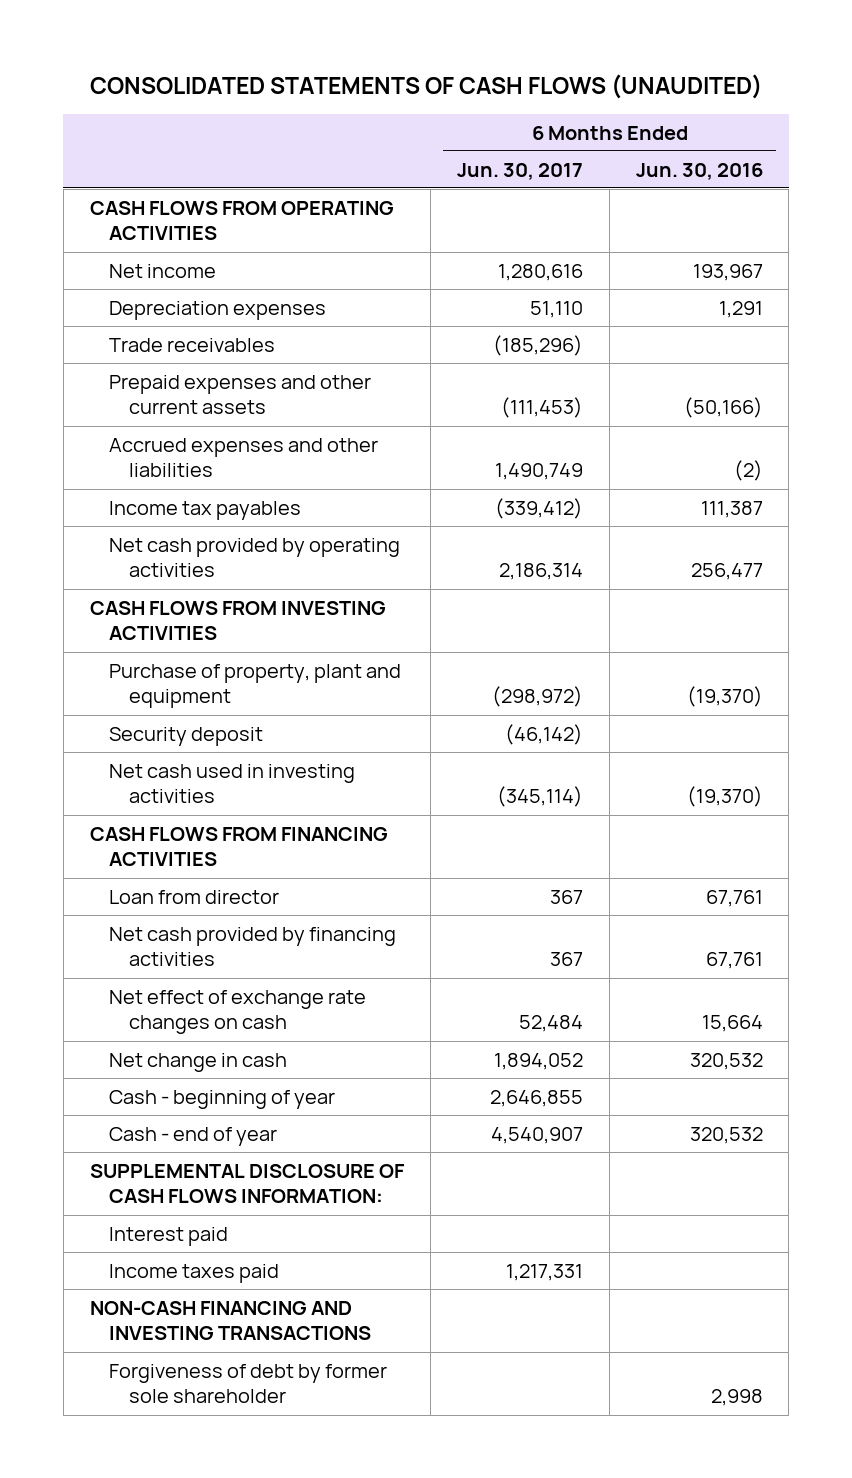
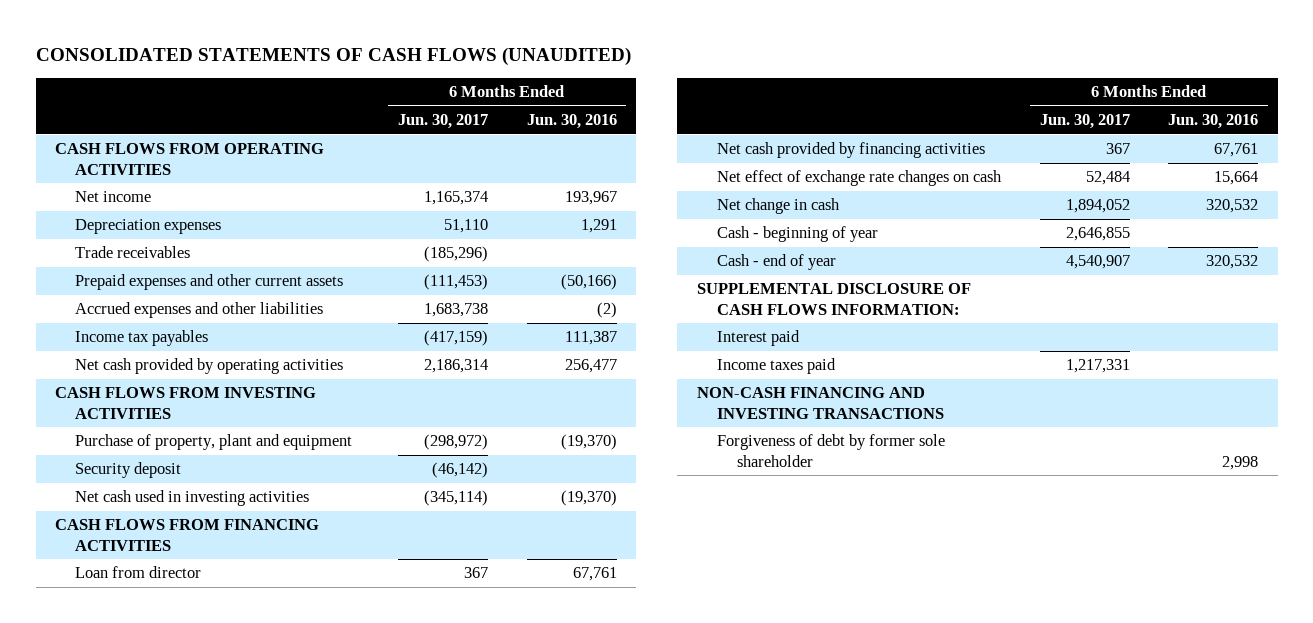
[497,263,583,281] 1,280,616 -> [423,191,488,206] 1,165,374
[494,463,583,481] 1,490,749 -> [423,303,488,318] 1,683,738
[494,497,583,519] (339,412) -> [423,330,488,347] (417,159)

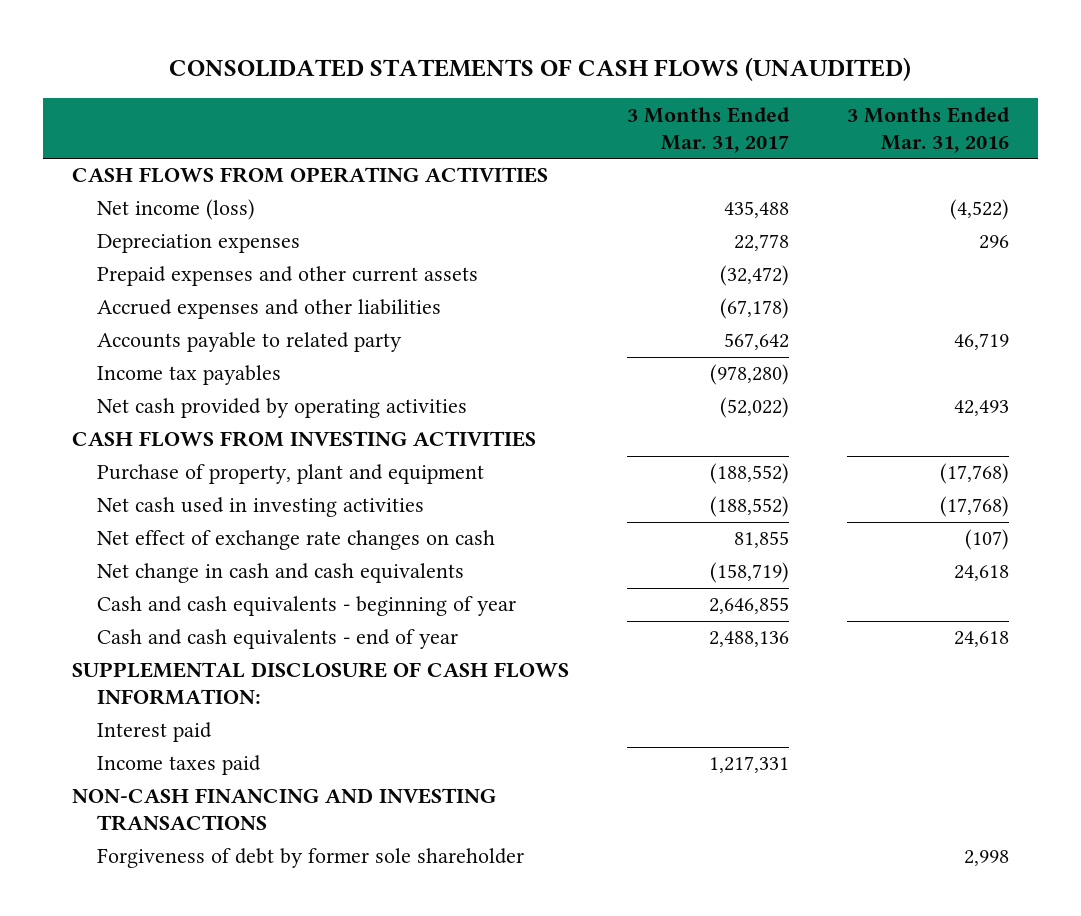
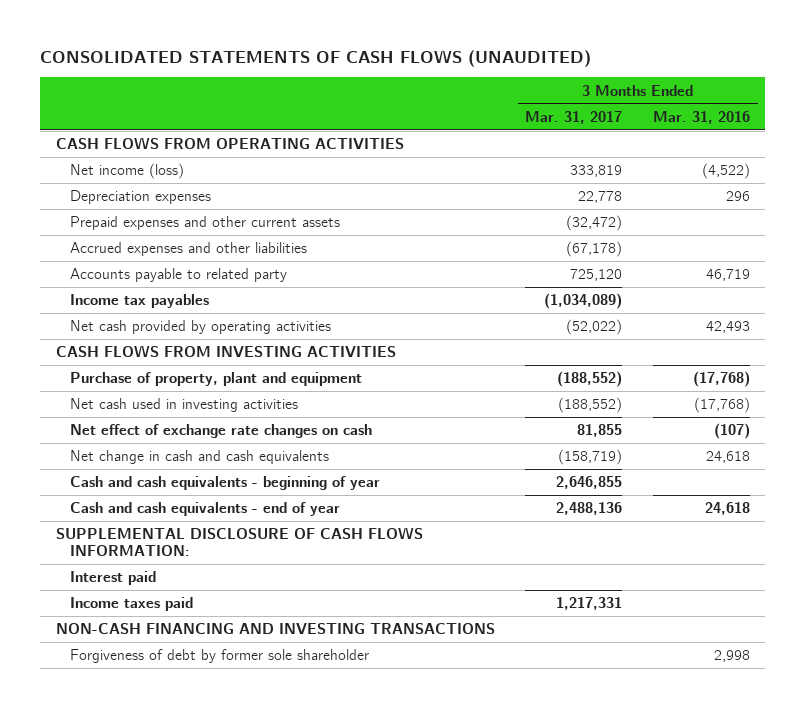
[723,201,789,219] 435,488 -> [570,165,623,178] 333,819
[723,333,789,351] 567,642 -> [570,269,623,282] 725,120
[709,364,789,386] (978,280) -> [544,293,623,310] (1,034,089)

